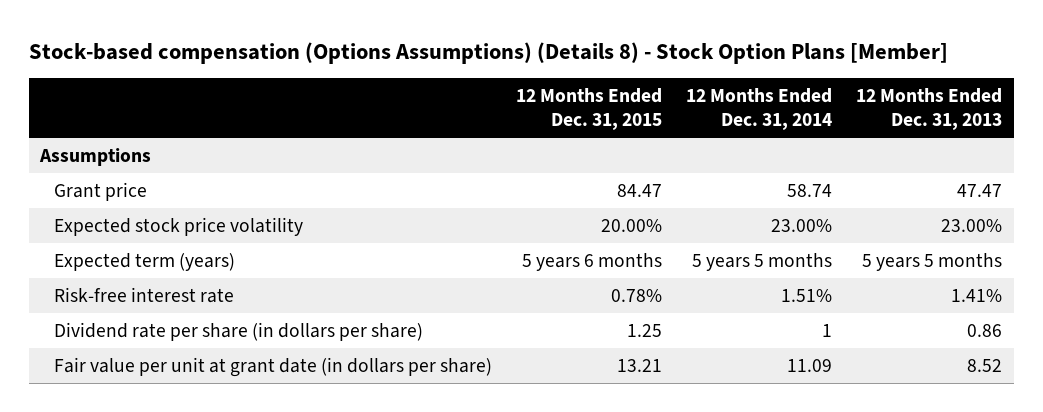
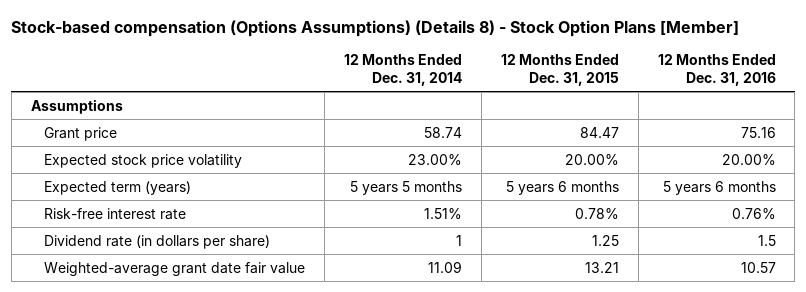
[856,88,1003,131] 12 Months Ended Dec. 31, 2013 -> none
none -> [657,54,776,86] 12 Months Ended Dec. 31, 2016
[54,321,424,341] Dividend rate per share (in dollars per share) -> [44,234,271,249] Dividend rate (in dollars per share)
[54,356,493,377] Fair value per unit at grant date (in dollars per share) -> [44,261,306,276] Weighted-average grant date fair value

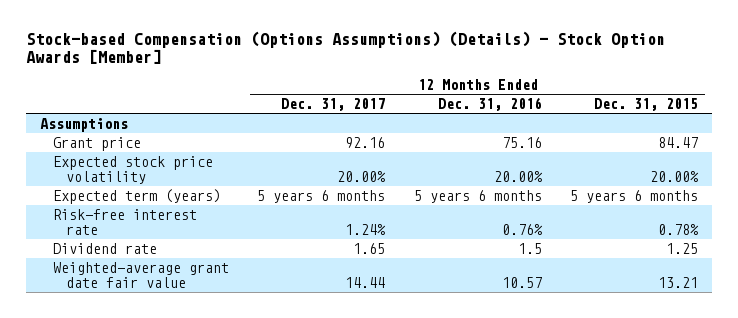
[11,19,740,37] Stock-based compensation (Options Assumptions) (Details 8) - Stock Option Plans [Member] -> [26,30,666,65] Stock-based Compensation (Options Assumptions) (Details) - Stock Option Awards [Member]
[343,54,462,86] 12 Months Ended Dec. 31, 2014 -> none
none -> [281,98,386,112] Dec. 31, 2017
[44,234,271,249] Dividend rate (in dollars per share) -> [52,243,157,255] Dividend rate

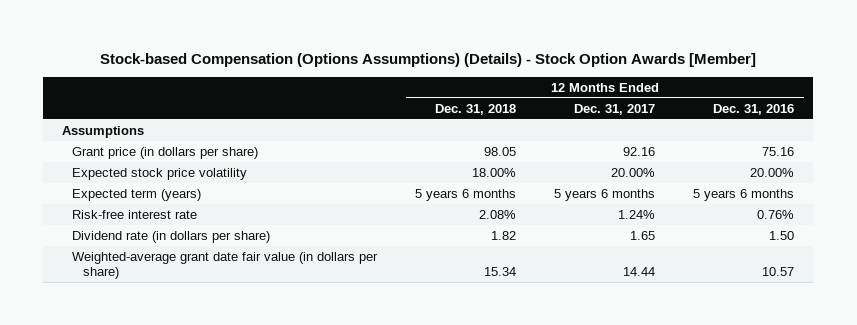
[594,98,699,112] Dec. 31, 2015 -> none
none -> [435,103,517,115] Dec. 31, 2018
[52,137,141,152] Grant price -> [72,146,259,159] Grant price (in dollars per share)
[52,243,157,255] Dividend rate -> [72,230,271,243] Dividend rate (in dollars per share)
[517,243,542,255] 1.5 -> [769,230,795,240] 1.50
[52,262,229,288] Weighted-average grant date fair value -> [72,251,379,280] Weighted-average grant date fair value (in dollars per share)

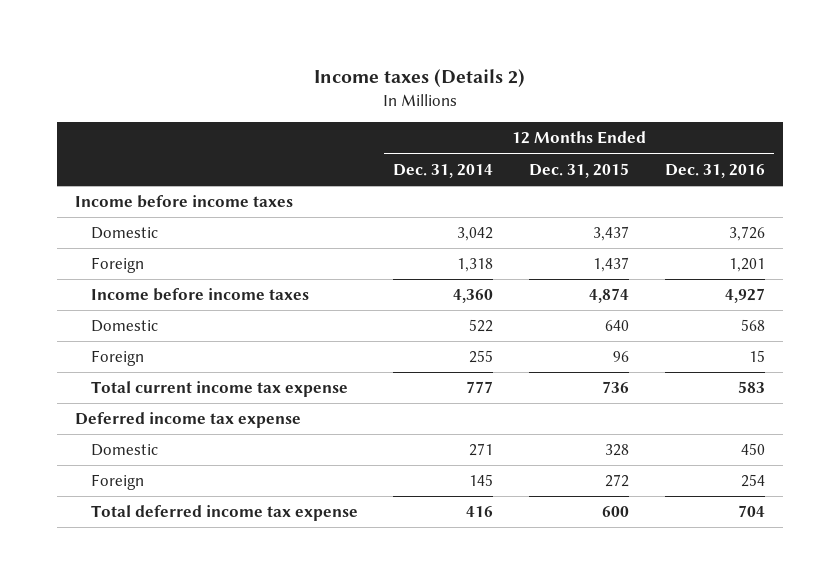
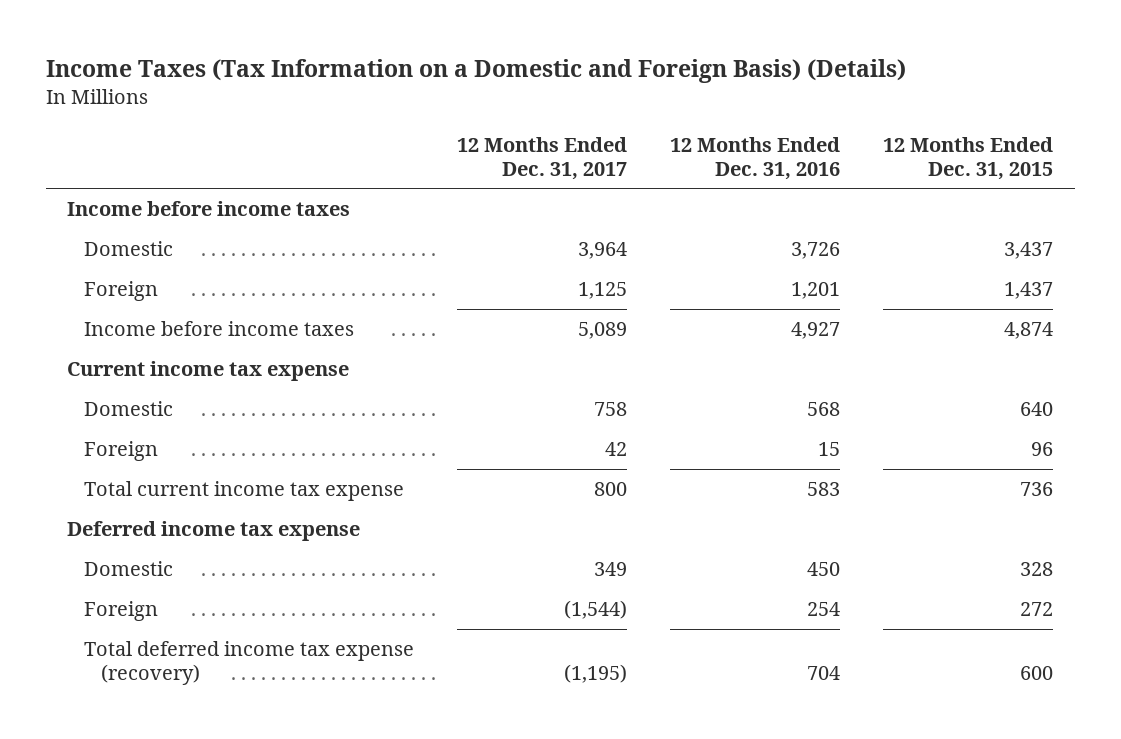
[314,68,526,87] Income taxes (Details 2) -> [45,59,906,84] Income Taxes (Tax Information on a Domestic and Foreign Basis) (Details)
[393,163,494,178] Dec. 31, 2014 -> none
none -> [457,136,628,180] 12 Months Ended Dec. 31, 2017
none -> [67,361,350,382] Current income tax expense
[90,505,358,522] Total deferred income tax expense -> [84,641,415,686] Total deferred income tax expense (recovery)

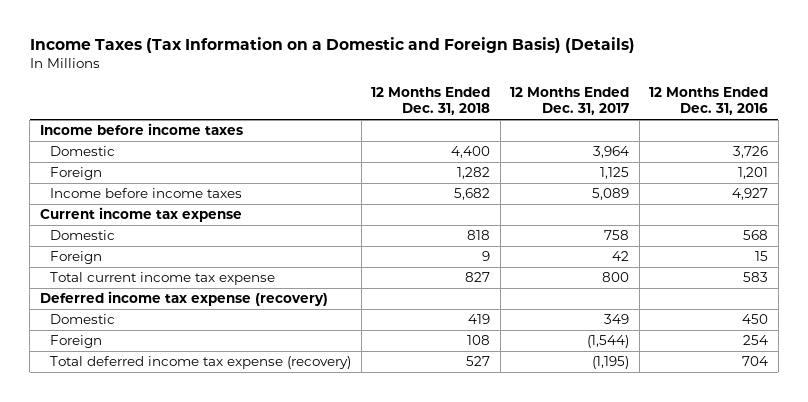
[883,136,1054,180] 12 Months Ended Dec. 31, 2015 -> none
none -> [371,87,491,116] 12 Months Ended Dec. 31, 2018
[67,521,361,542] Deferred income tax expense -> [39,291,328,307] Deferred income tax expense (recovery)

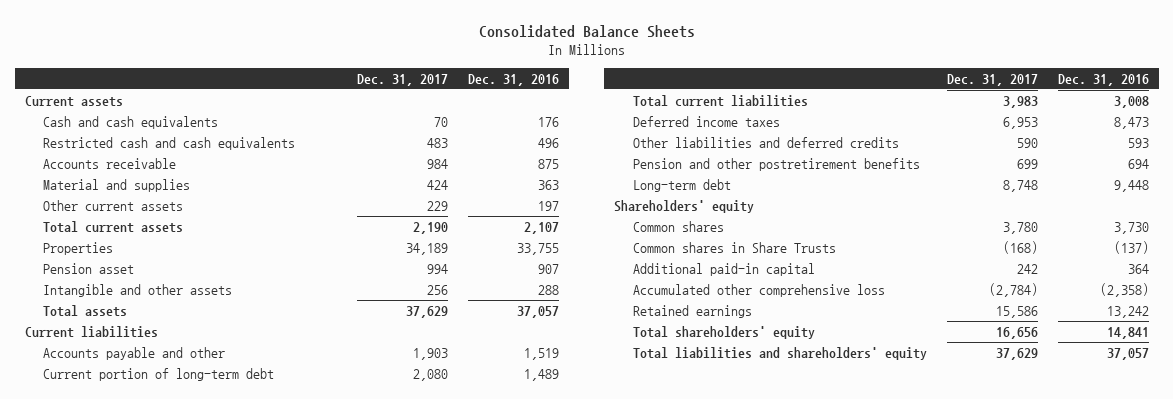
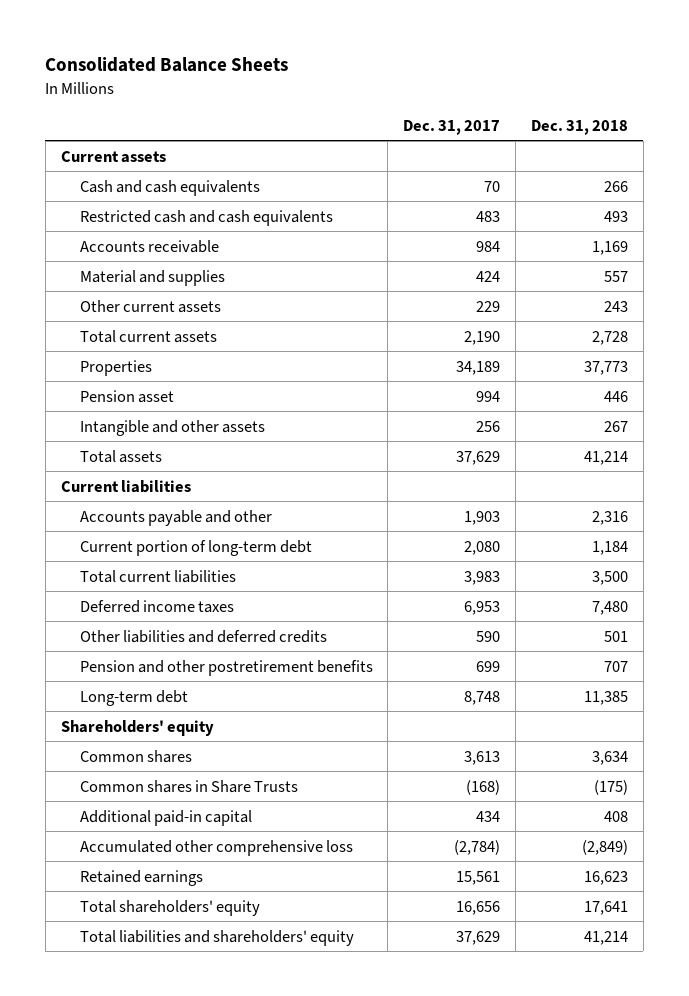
[468,73,560,86] Dec. 31, 2016 -> none
none -> [530,119,628,135] Dec. 31, 2018
[1002,221,1038,234] 3,780 -> [464,750,501,765] 3,613
[1016,263,1038,274] 242 -> [476,810,501,822] 434
[995,305,1038,318] 15,586 -> [456,870,501,885] 15,561

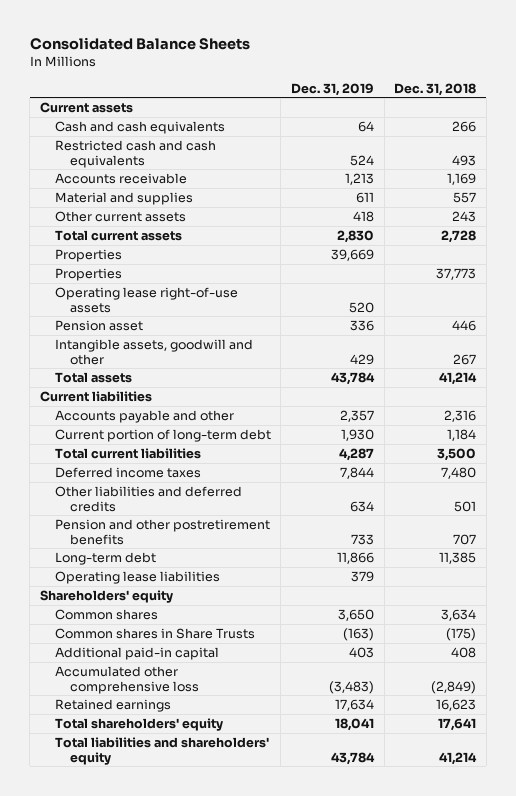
[403,119,501,135] Dec. 31, 2017 -> none
none -> [291,82,375,96] Dec. 31, 2019
none -> [54,248,122,262] Properties
none -> [54,286,238,313] Operating lease right-of-use assets
[79,419,265,436] Intangible and other assets -> [54,338,253,365] Intangible assets, goodwill and other
none -> [54,570,220,584] Operating lease liabilities

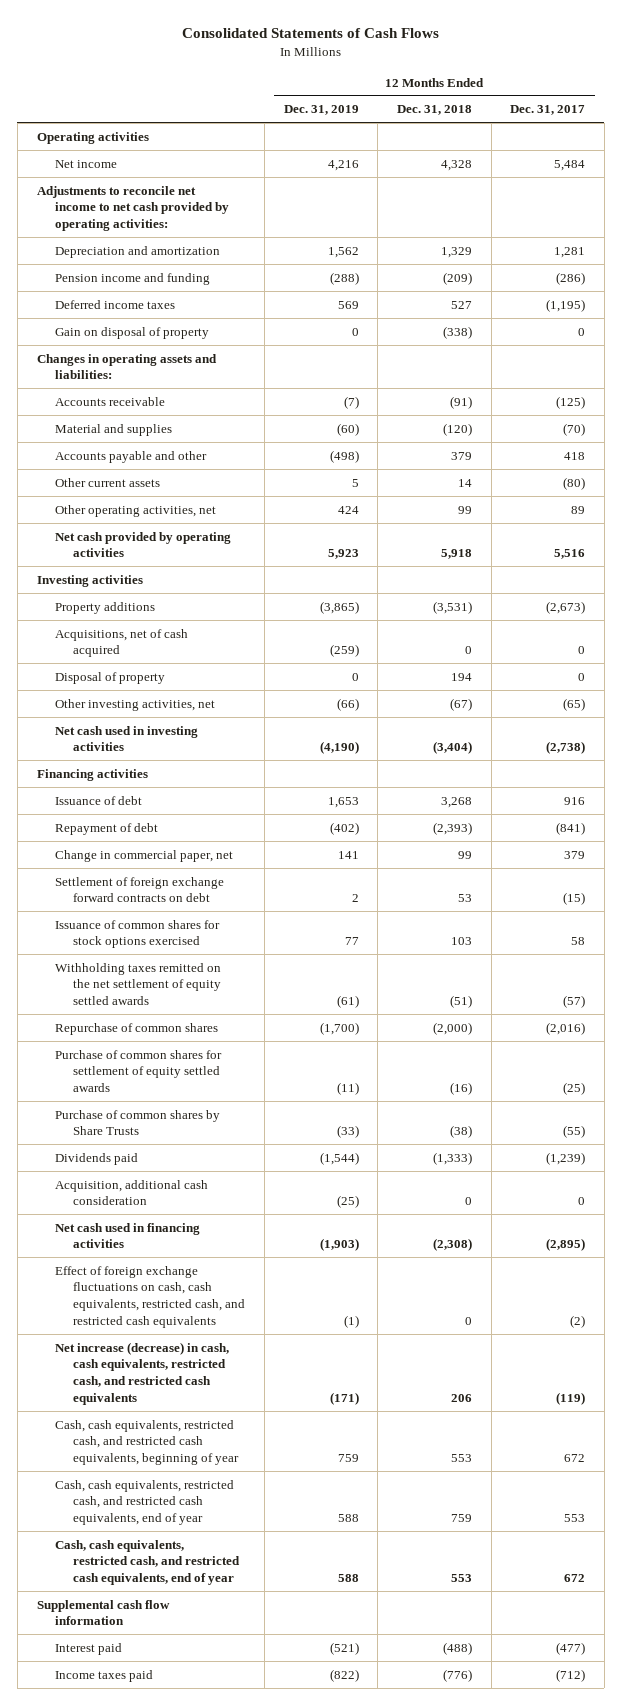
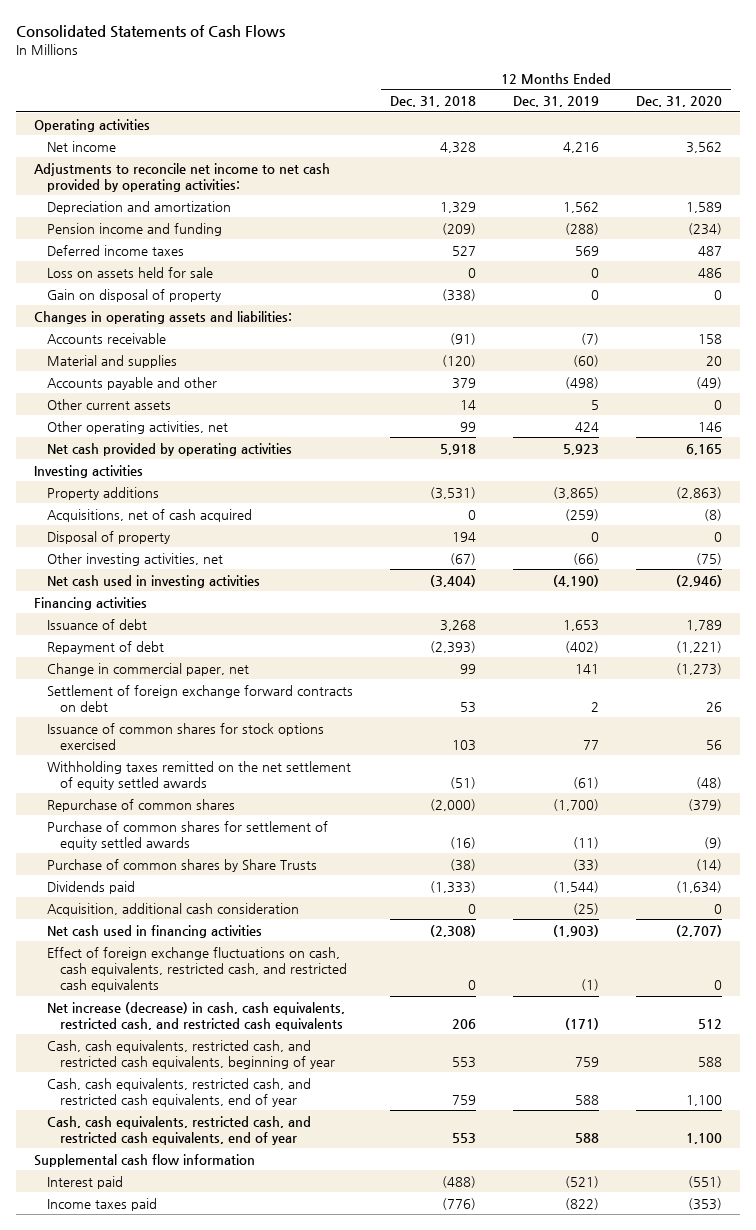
[510,105,586,116] Dec. 31, 2017 -> none
none -> [635,96,722,108] Dec. 31, 2020
none -> [47,266,214,278] Loss on assets held for sale

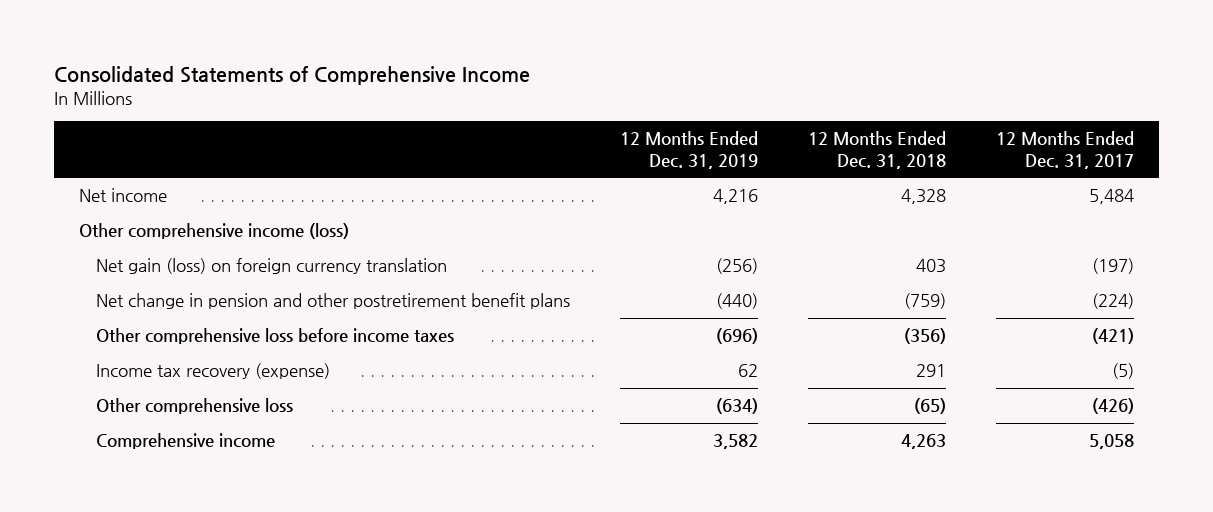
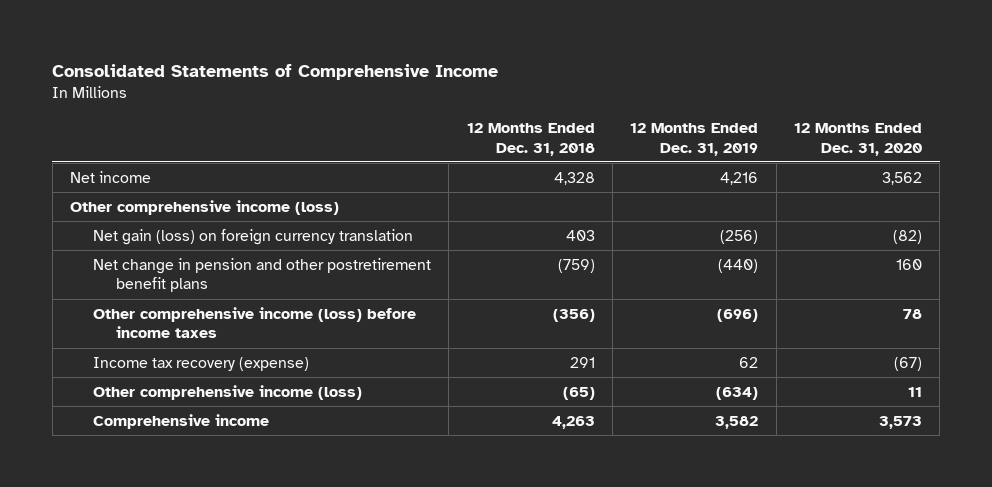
[995,131,1134,170] 12 Months Ended Dec. 31, 2017 -> none
none -> [793,123,922,156] 12 Months Ended Dec. 31, 2020
[95,328,454,345] Other comprehensive loss before income taxes -> [92,306,416,339] Other comprehensive income (loss) before income taxes
[95,398,293,415] Other comprehensive loss -> [92,384,362,400] Other comprehensive income (loss)

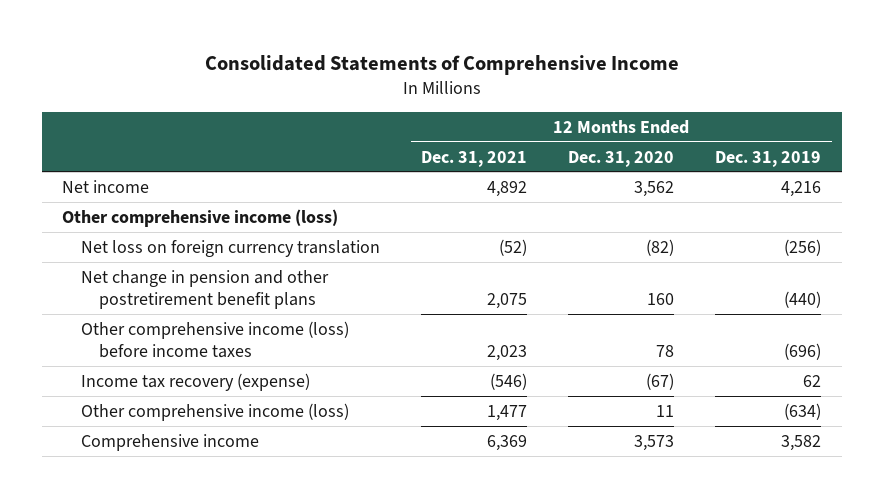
[466,123,595,156] 12 Months Ended Dec. 31, 2018 -> none
none -> [420,150,527,167] Dec. 31, 2021
[92,228,413,245] Net gain (loss) on foreign currency translation -> [80,239,380,257] Net loss on foreign currency translation

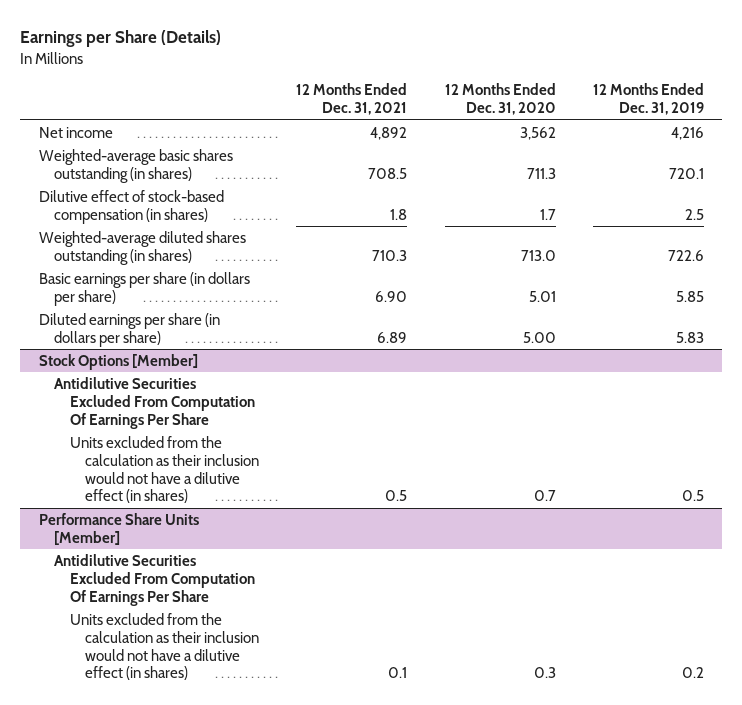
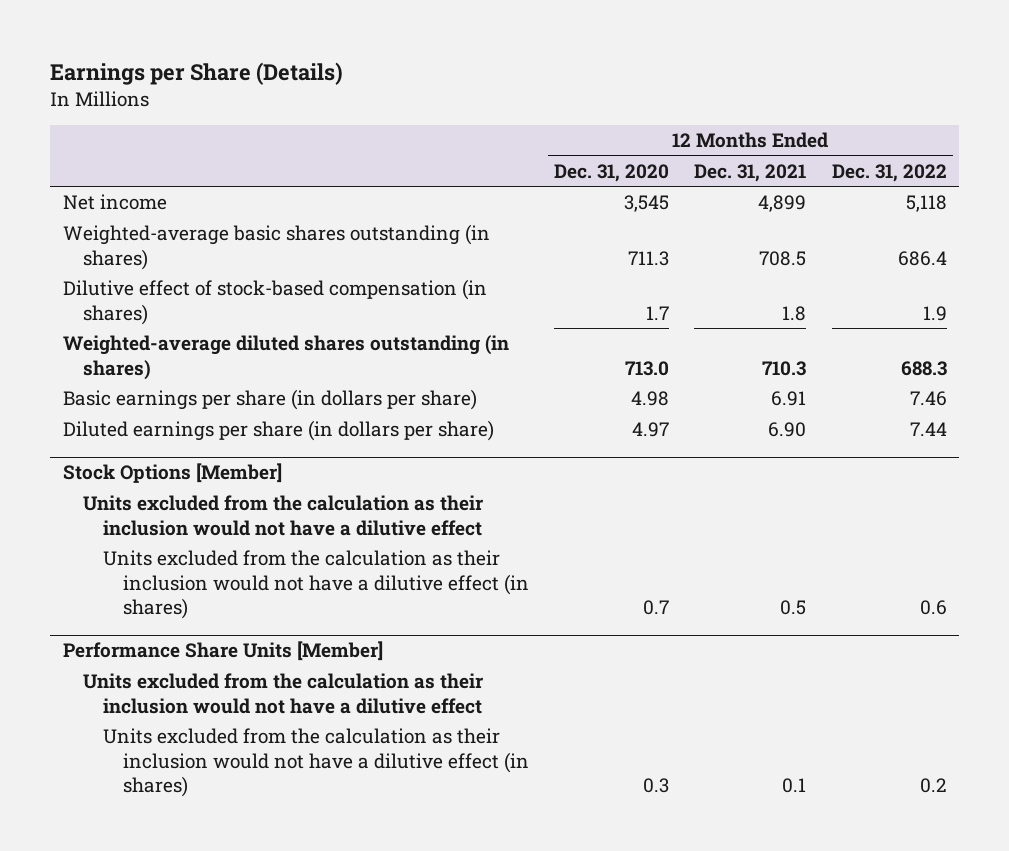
[592,83,704,116] 12 Months Ended Dec. 31, 2019 -> none
none -> [831,163,947,182] Dec. 31, 2022
[370,126,408,140] 4,892 -> [758,195,807,213] 4,899
[519,126,556,140] 3,562 -> [624,195,670,213] 3,545
[375,290,408,302] 6.90 -> [771,391,807,407] 6.91
[528,290,556,302] 5.01 -> [631,391,670,407] 4.98
[377,331,408,343] 6.89 -> [768,422,807,438] 6.90
[522,331,556,343] 5.00 -> [632,422,670,438] 4.97
[54,376,255,429] Antidilutive Securities Excluded From Computation Of Earnings Per Share -> [82,495,483,536] Units excluded from the calculation as their inclusion would not have a dilutive effect
[54,553,255,606] Antidilutive Securities Excluded From Computation Of Earnings Per Share -> [82,673,483,714] Units excluded from the calculation as their inclusion would not have a dilutive effect

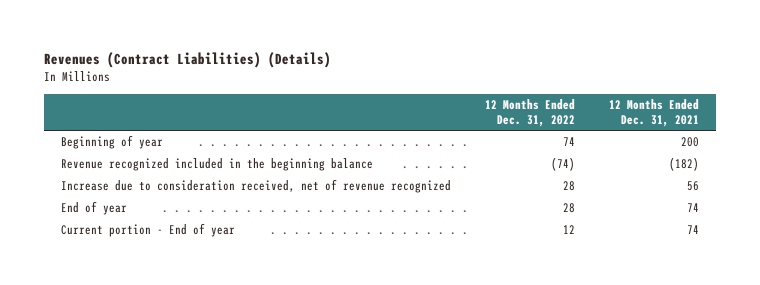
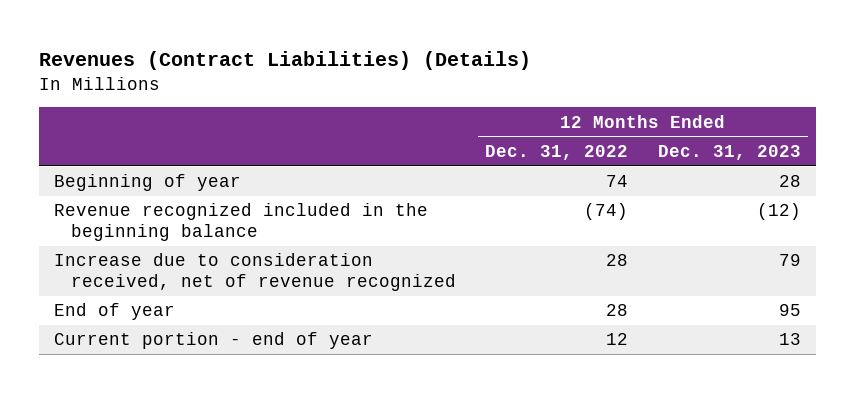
[609,98,700,127] 12 Months Ended Dec. 31, 2021 -> none
none -> [657,144,801,160] Dec. 31, 2023
[61,223,236,238] Current portion - End of year -> [53,332,373,350] Current portion - end of year

